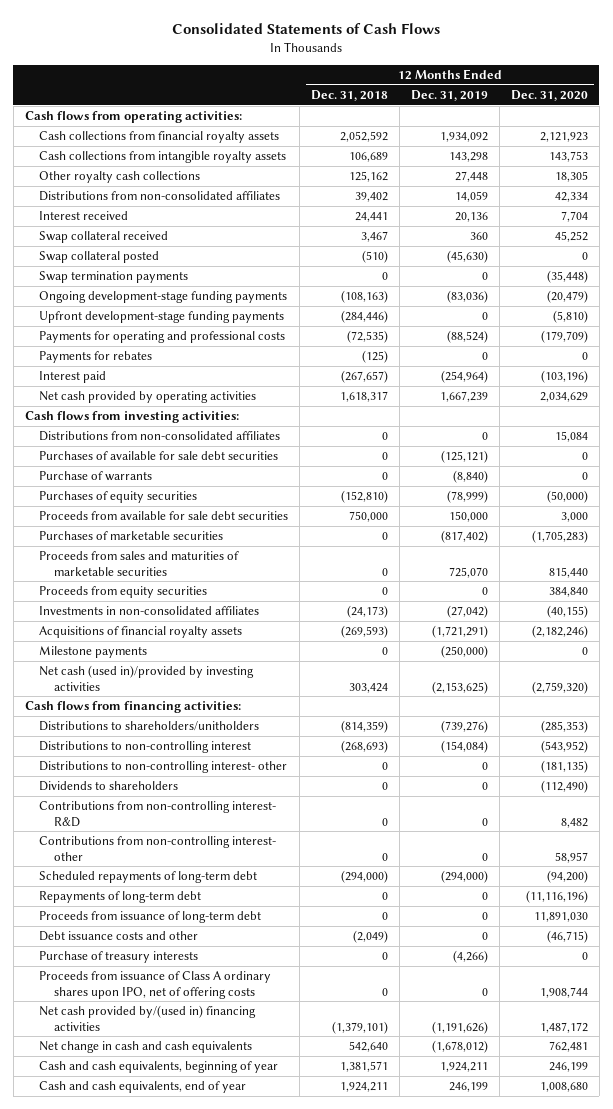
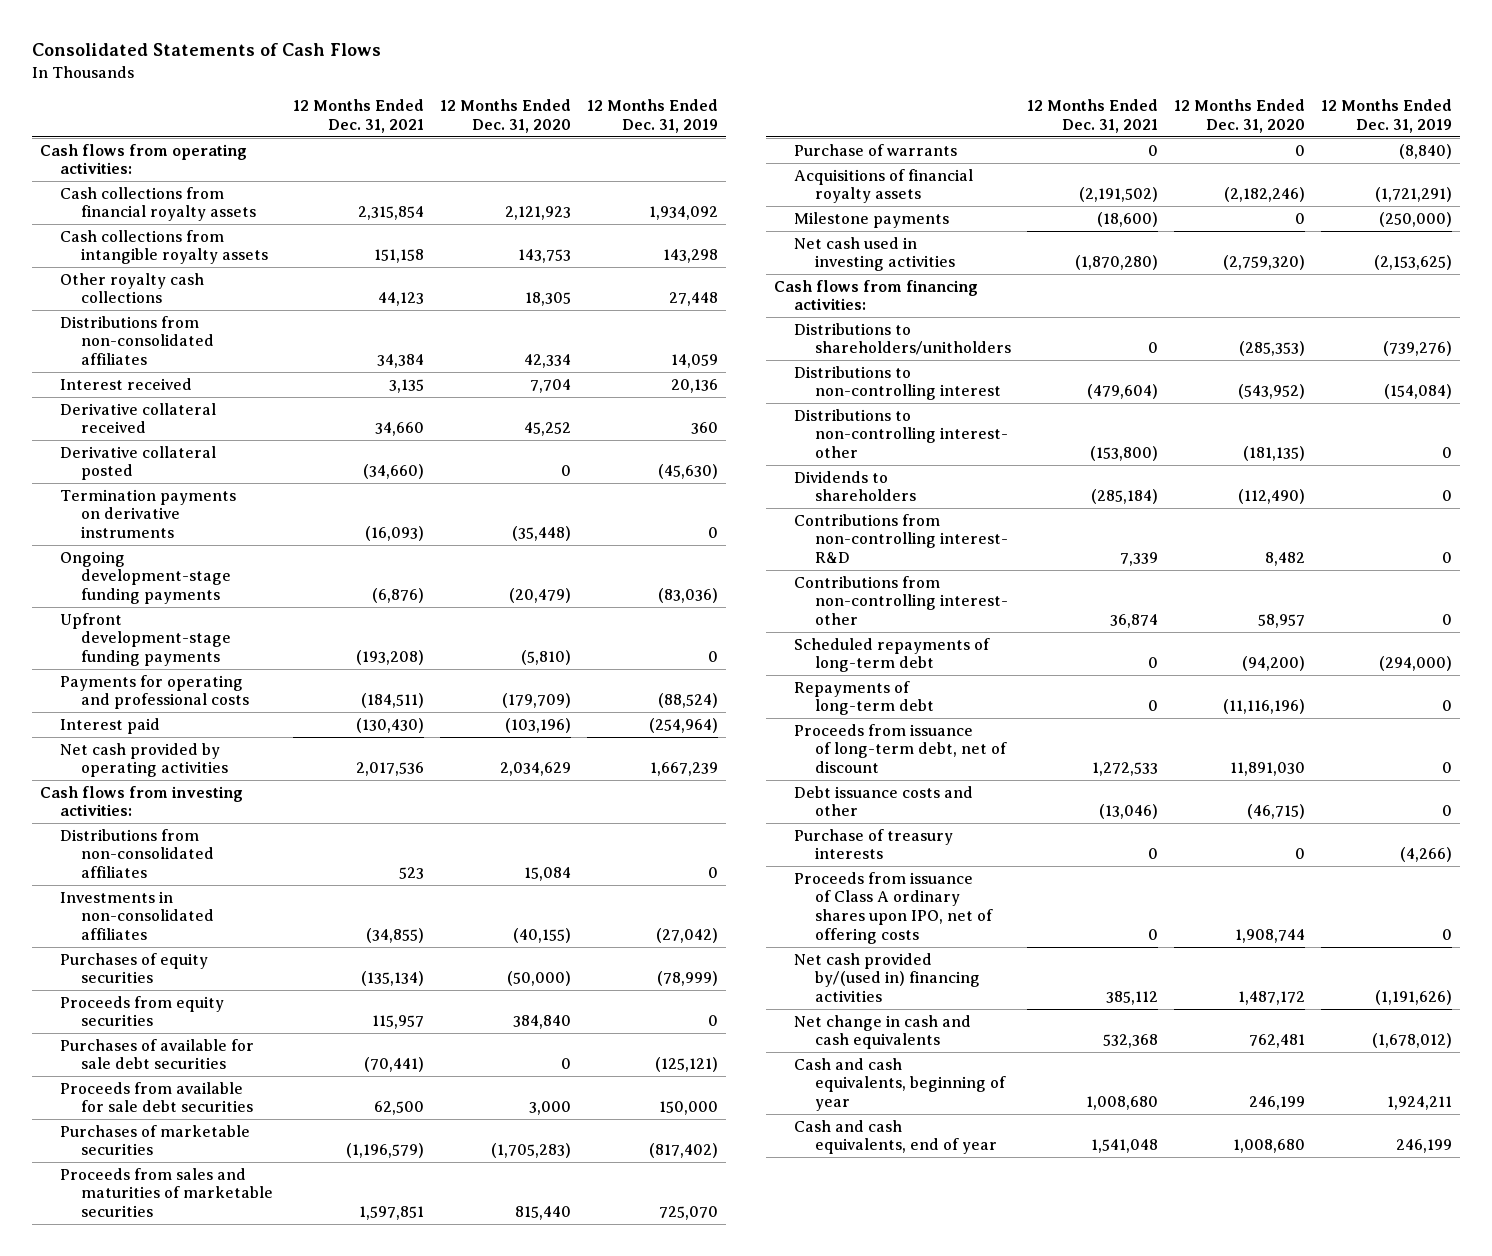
[311,89,389,101] Dec. 31, 2018 -> none
none -> [292,99,424,133] 12 Months Ended Dec. 31, 2021
[39,231,169,244] Swap collateral received -> [60,402,217,434] Derivative collateral received
[39,251,160,264] Swap collateral posted -> [60,445,217,481] Derivative collateral posted
[39,271,189,284] Swap termination payments -> [60,488,237,538] Termination payments on derivative instruments
[39,351,153,364] Payments for rebates -> none
[39,606,260,616] Investments in non-consolidated affiliates -> [60,890,214,940] Investments in non-consolidated affiliates
[39,586,208,599] Proceeds from equity securities -> [60,995,225,1027] Proceeds from equity securities
[39,451,279,461] Purchases of available for sale debt securities -> [60,1038,255,1070] Purchases of available for sale debt securities
[39,471,153,482] Purchase of warrants -> [794,143,958,156] Purchase of warrants
[39,665,255,691] Net cash (used in)/provided by investing activities -> [794,236,955,272] Net cash used in investing activities
[39,911,262,924] Proceeds from issuance of long-term debt -> [794,723,1007,773] Proceeds from issuance of long-term debt, net of discount

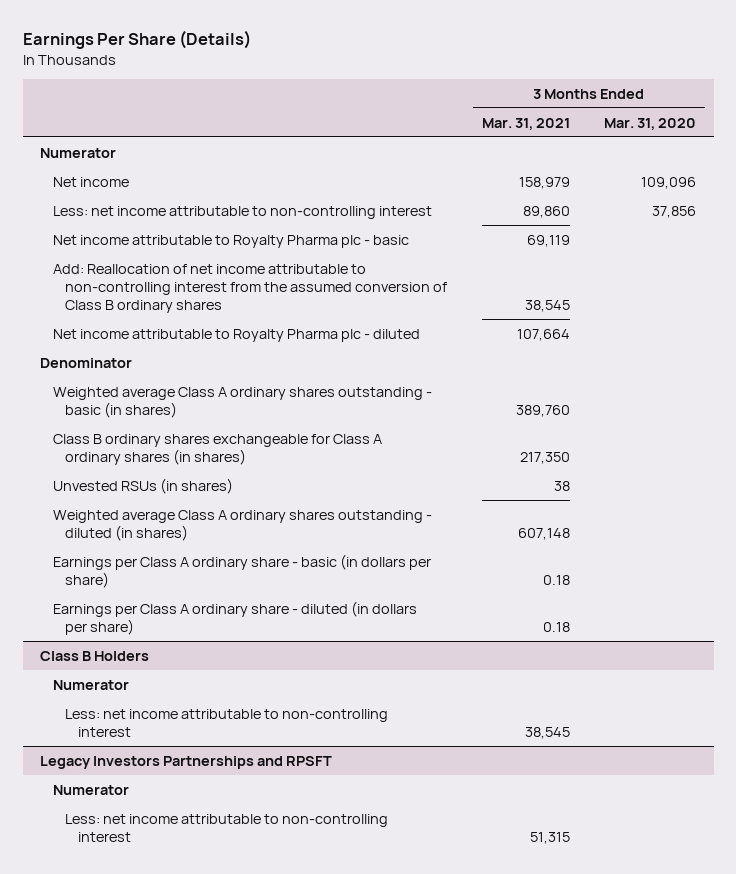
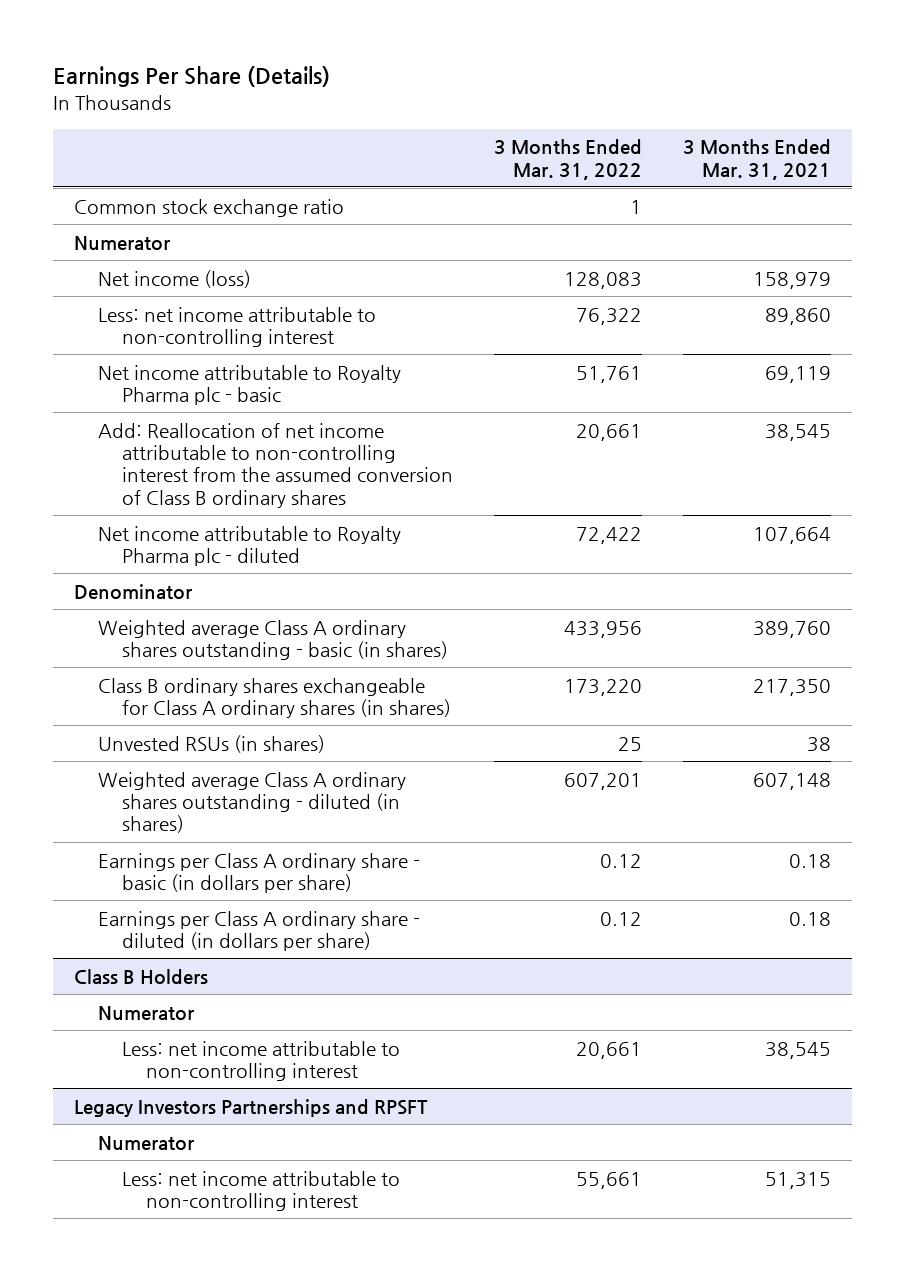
[604,117,697,130] Mar. 31, 2020 -> none
none -> [493,139,642,180] 3 Months Ended Mar. 31, 2022
none -> [73,198,344,217] Common stock exchange ratio
[52,176,129,187] Net income -> [97,269,251,288] Net income (loss)

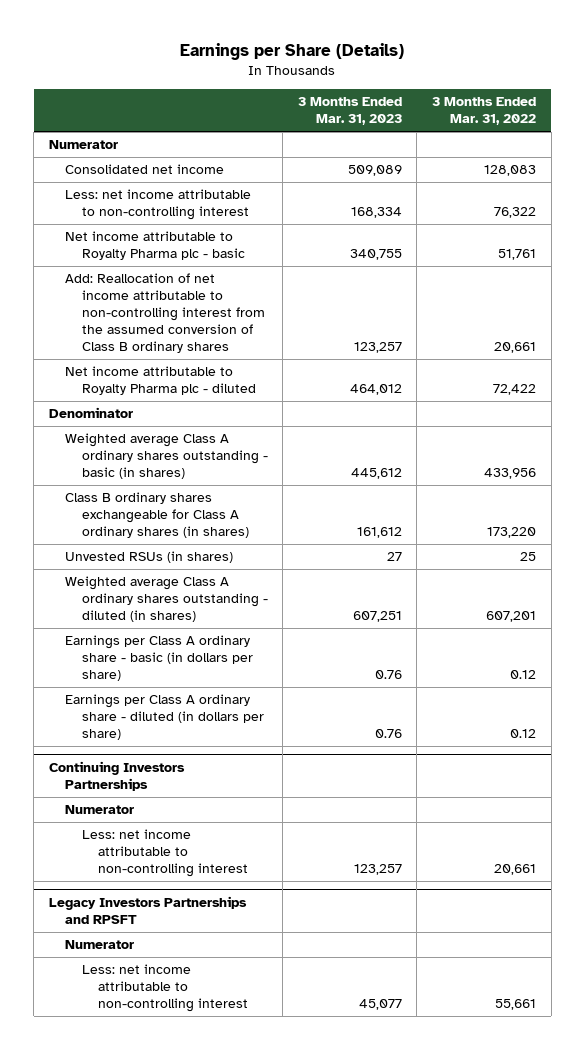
[53,66,331,88] Earnings Per Share (Details) -> [180,42,405,60] Earnings per Share (Details)
[683,139,832,180] 3 Months Ended Mar. 31, 2021 -> none
none -> [297,97,402,126] 3 Months Ended Mar. 31, 2023
[73,198,344,217] Common stock exchange ratio -> none
[97,269,251,288] Net income (loss) -> [65,164,225,175] Consolidated net income
[73,968,208,984] Class B Holders -> none
none -> [48,760,185,791] Continuing Investors Partnerships

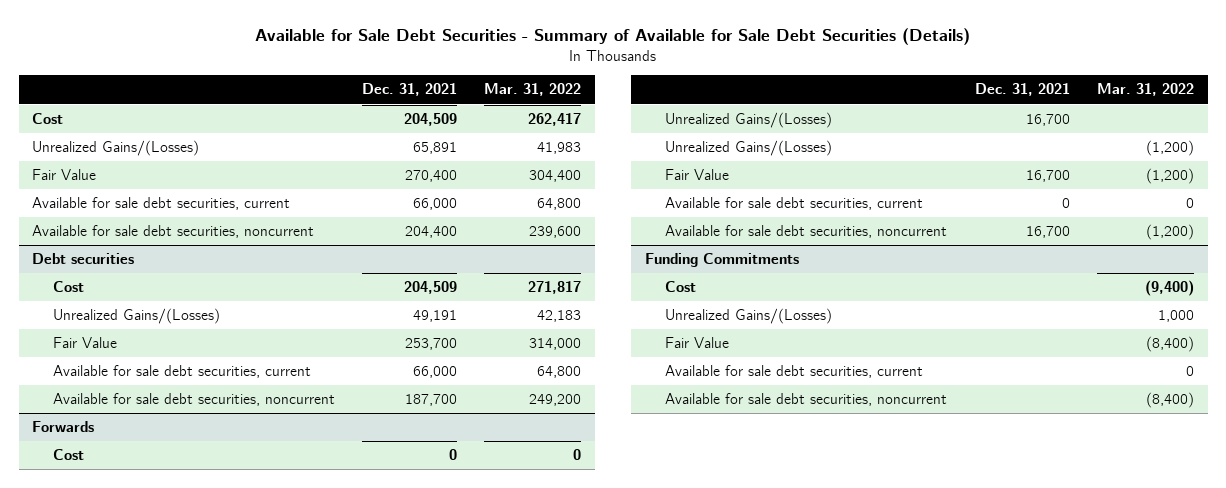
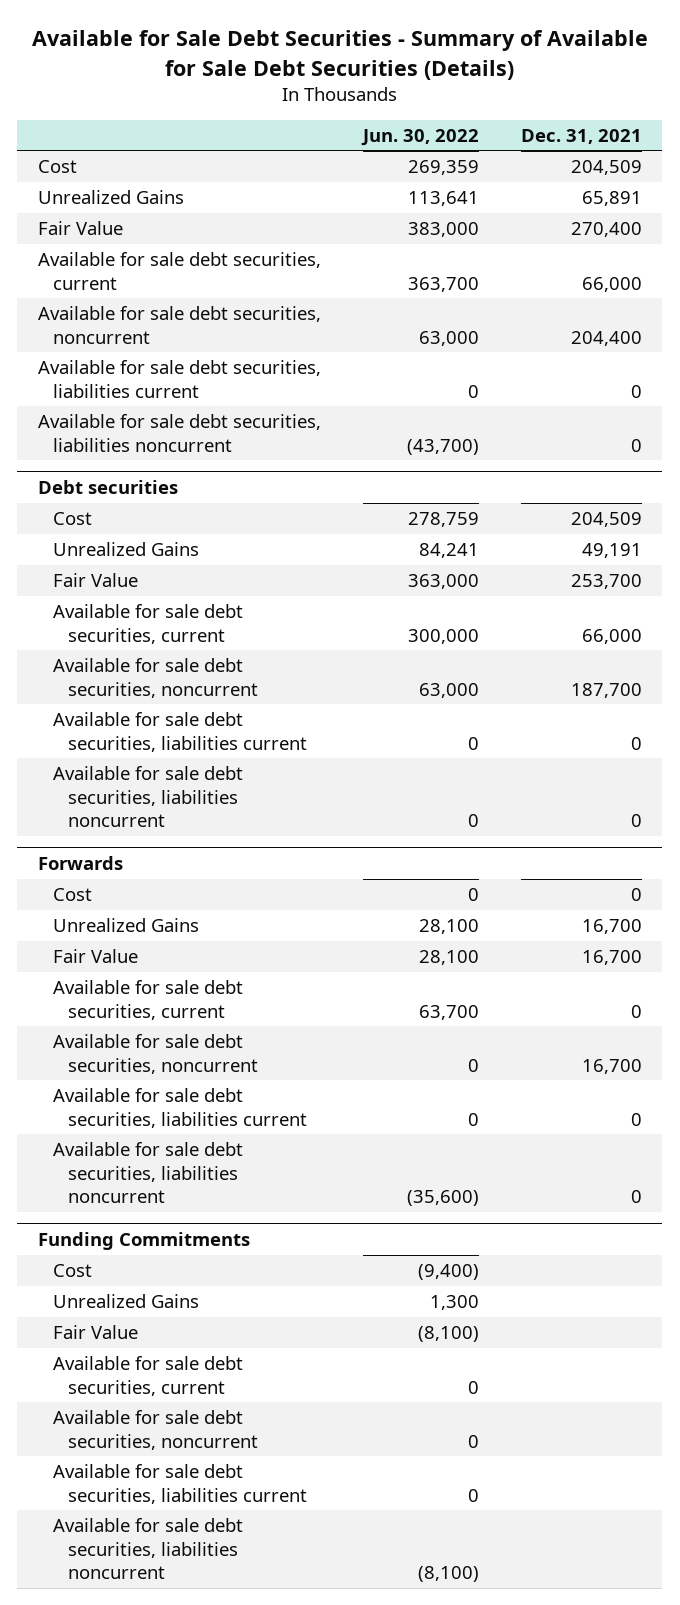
[484,83,582,97] Mar. 31, 2022 -> none
none -> [360,128,479,146] Jun. 30, 2022
[32,140,200,157] Unrealized Gains/(Losses) -> [38,190,185,205] Unrealized Gains
none -> [38,360,322,398] Available for sale debt securities, liabilities current
none -> [38,414,322,452] Available for sale debt securities, liabilities noncurrent
[52,308,220,325] Unrealized Gains/(Losses) -> [53,542,200,557] Unrealized Gains
none -> [53,712,308,752] Available for sale debt securities, liabilities current
none -> [53,766,244,828] Available for sale debt securities, liabilities noncurrent
[665,140,833,157] Unrealized Gains/(Losses) -> none
[665,112,833,129] Unrealized Gains/(Losses) -> [53,918,200,933] Unrealized Gains
none -> [53,1088,308,1128] Available for sale debt securities, liabilities current
none -> [53,1142,244,1204] Available for sale debt securities, liabilities noncurrent
[665,308,833,325] Unrealized Gains/(Losses) -> [53,1294,200,1309] Unrealized Gains
none -> [53,1464,308,1504] Available for sale debt securities, liabilities current
none -> [53,1518,244,1580] Available for sale debt securities, liabilities noncurrent

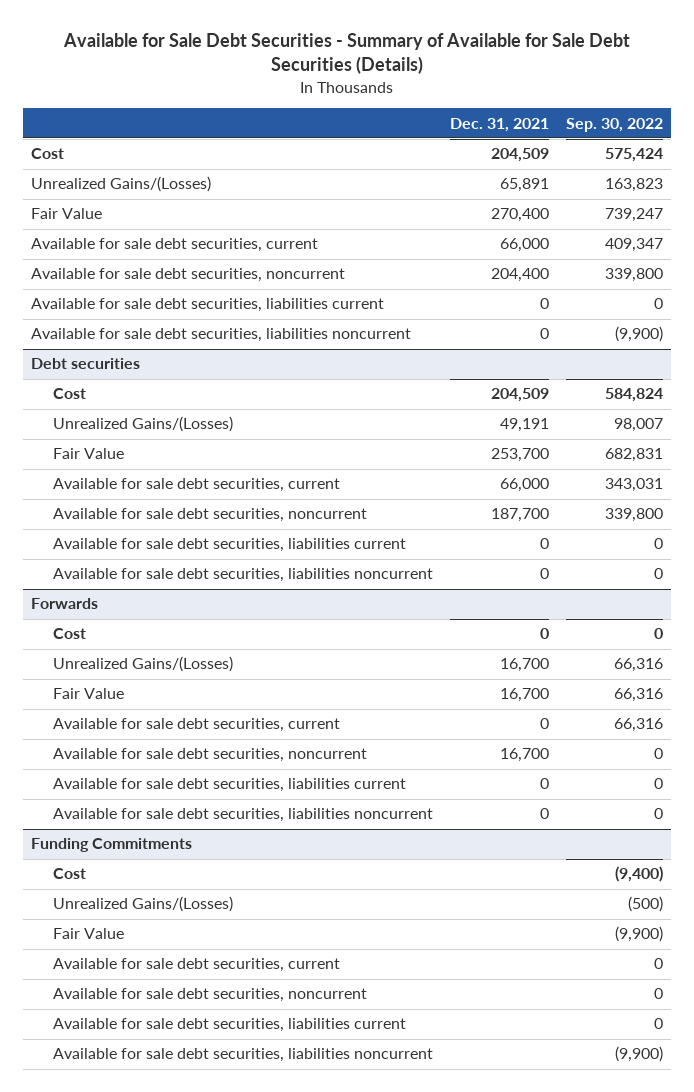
[360,128,479,146] Jun. 30, 2022 -> none
none -> [565,117,663,132] Sep. 30, 2022
[38,190,185,205] Unrealized Gains -> [31,176,212,193] Unrealized Gains/(Losses)
[53,542,200,557] Unrealized Gains -> [53,416,234,433] Unrealized Gains/(Losses)
[53,918,200,933] Unrealized Gains -> [53,656,234,673] Unrealized Gains/(Losses)
[53,1294,200,1309] Unrealized Gains -> [53,896,234,913] Unrealized Gains/(Losses)

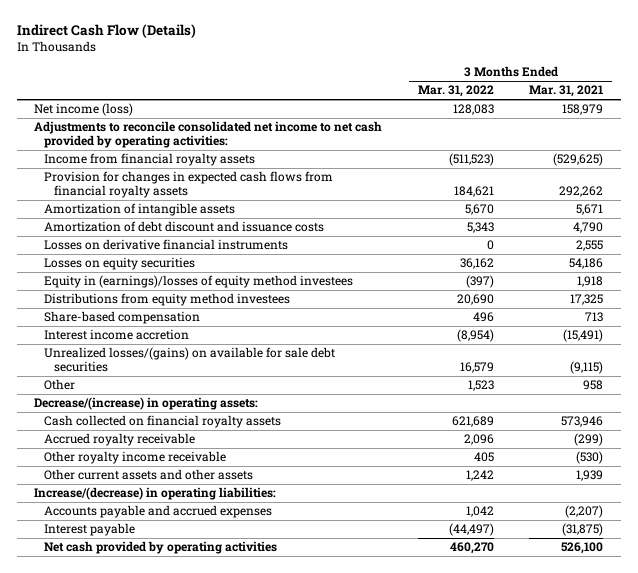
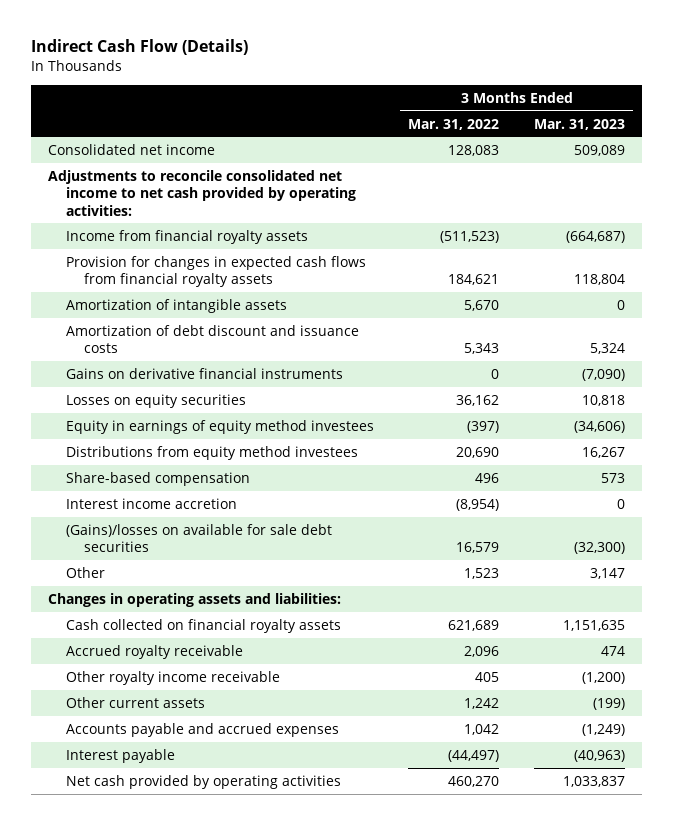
[529,85,604,98] Mar. 31, 2021 -> none
none -> [533,118,625,130] Mar. 31, 2023
[34,103,134,117] Net income (loss) -> [47,143,215,155] Consolidated net income
[44,239,289,251] Losses on derivative financial instruments -> [66,367,344,379] Gains on derivative financial instruments
[44,275,354,289] Equity in (earnings)/losses of equity method investees -> [66,419,375,434] Equity in earnings of equity method investees
[44,347,336,373] Unrealized losses/(gains) on available for sale debt securities -> [66,523,333,553] (Gains)/losses on available for sale debt securities
[34,397,259,411] Decrease/(increase) in operating assets: -> [47,592,341,607] Changes in operating assets and liabilities:
[34,487,277,501] Increase/(decrease) in operating liabilities: -> none
[44,469,254,481] Other current assets and other assets -> [66,696,206,708] Other current assets

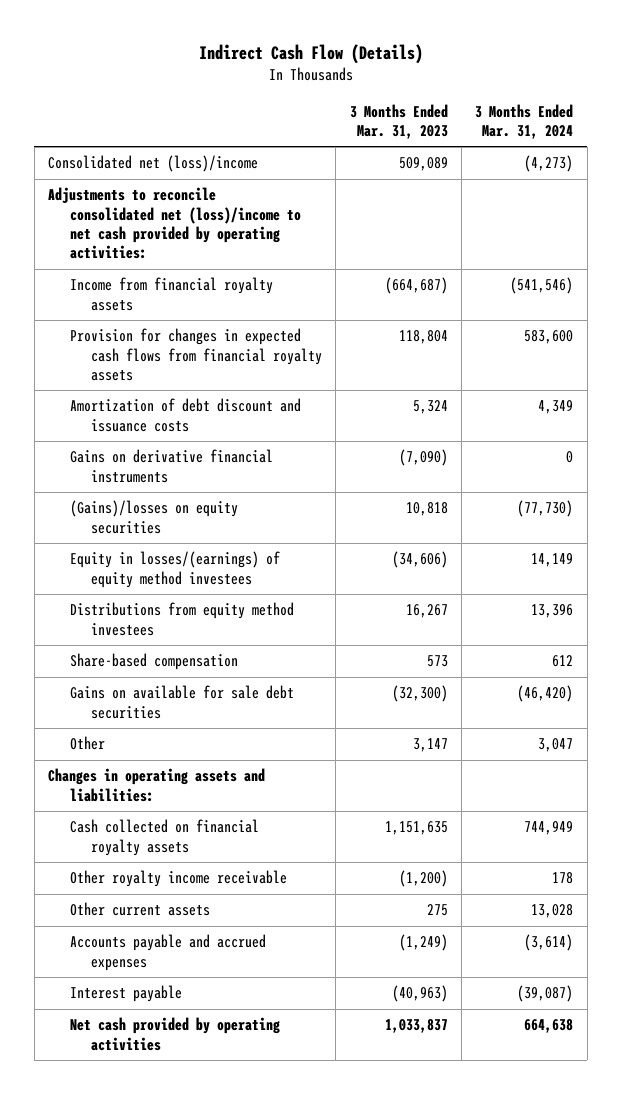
[408,118,500,130] Mar. 31, 2022 -> none
none -> [475,103,574,139] 3 Months Ended Mar. 31, 2024
[47,143,215,155] Consolidated net income -> [48,155,259,173] Consolidated net (loss)/income
[47,169,357,216] Adjustments to reconcile consolidated net income to net cash provided by operating activities: -> [48,187,301,260] Adjustments to reconcile consolidated net (loss)/income to net cash provided by operating activities:
[66,298,288,313] Amortization of intangible assets -> none
[66,393,247,408] Losses on equity securities -> [69,500,238,534] (Gains)/losses on equity securities
[66,419,375,434] Equity in earnings of equity method investees -> [69,551,280,588] Equity in losses/(earnings) of equity method investees
[66,497,238,509] Interest income accretion -> none
[66,523,333,553] (Gains)/losses on available for sale debt securities -> [69,685,294,719] Gains on available for sale debt securities
[66,644,244,659] Accrued royalty receivable -> none
[592,697,625,710] (199) -> [426,904,448,917] 275

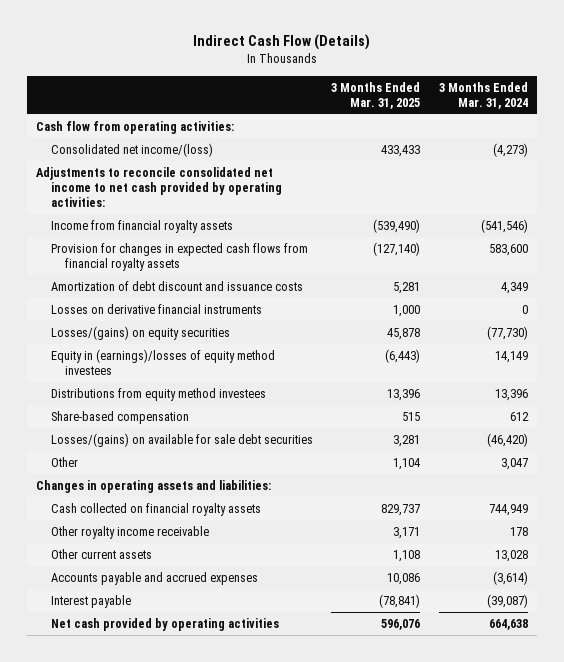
[349,103,448,139] 3 Months Ended Mar. 31, 2023 -> none
none -> [331,81,421,109] 3 Months Ended Mar. 31, 2025
none -> [35,120,234,134] Cash flow from operating activities:
[48,155,259,173] Consolidated net (loss)/income -> [50,142,213,157] Consolidated net income/(loss)
[48,187,301,260] Adjustments to reconcile consolidated net (loss)/income to net cash provided by operating activities: -> [35,166,282,207] Adjustments to reconcile consolidated net income to net cash provided by operating activities:
[69,449,273,483] Gains on derivative financial instruments -> [50,303,262,314] Losses on derivative financial instruments
[69,500,238,534] (Gains)/losses on equity securities -> [50,325,230,340] Losses/(gains) on equity securities
[69,551,280,588] Equity in losses/(earnings) of equity method investees -> [50,348,275,375] Equity in (earnings)/losses of equity method investees
[69,685,294,719] Gains on available for sale debt securities -> [50,432,313,447] Losses/(gains) on available for sale debt securities

